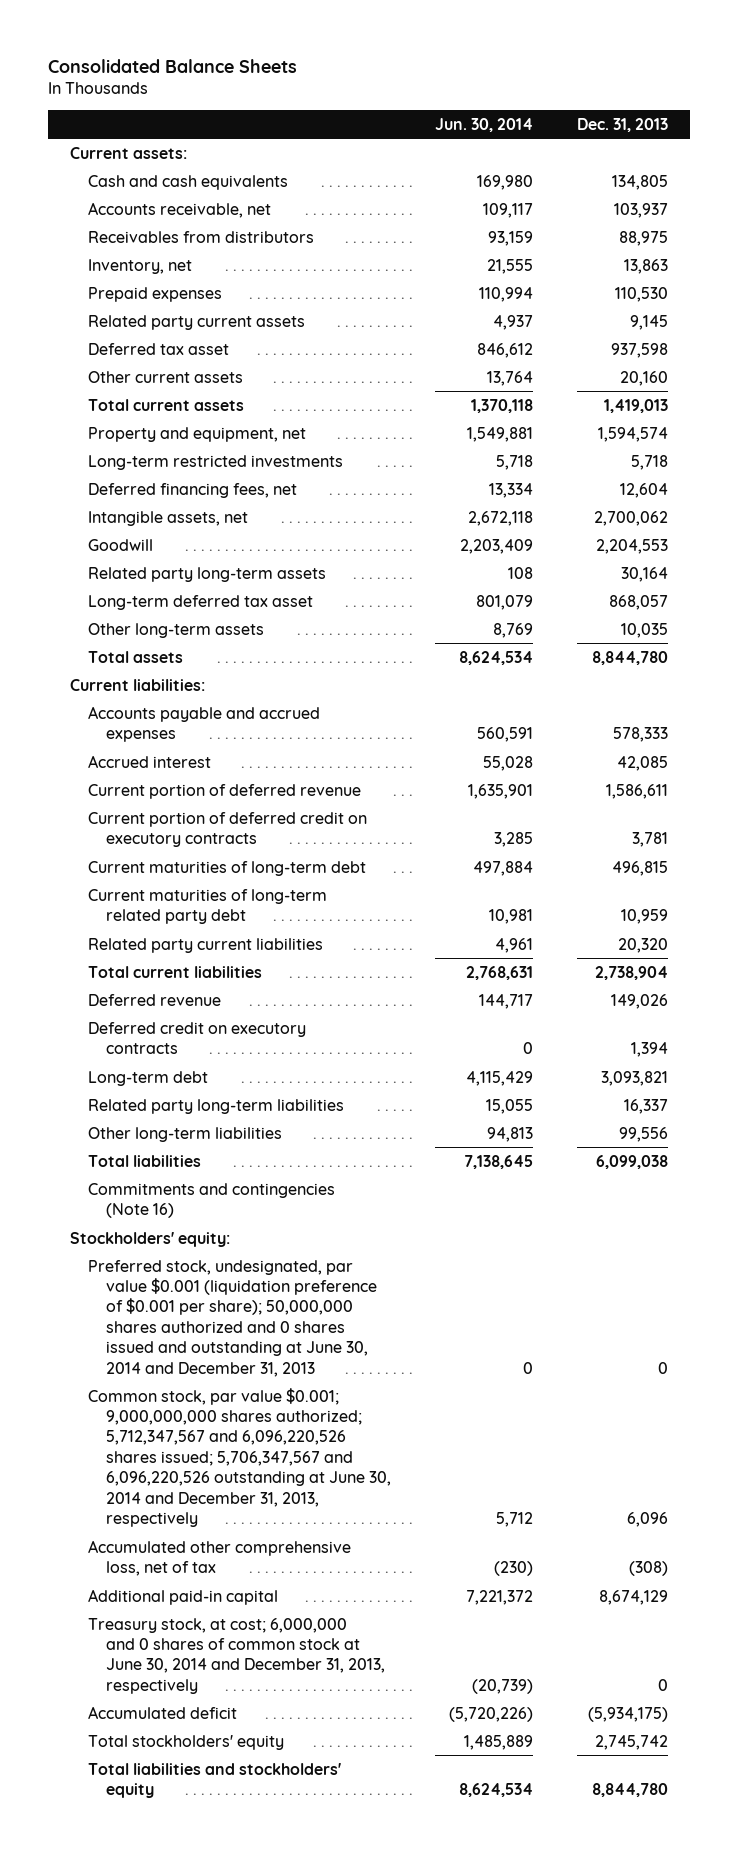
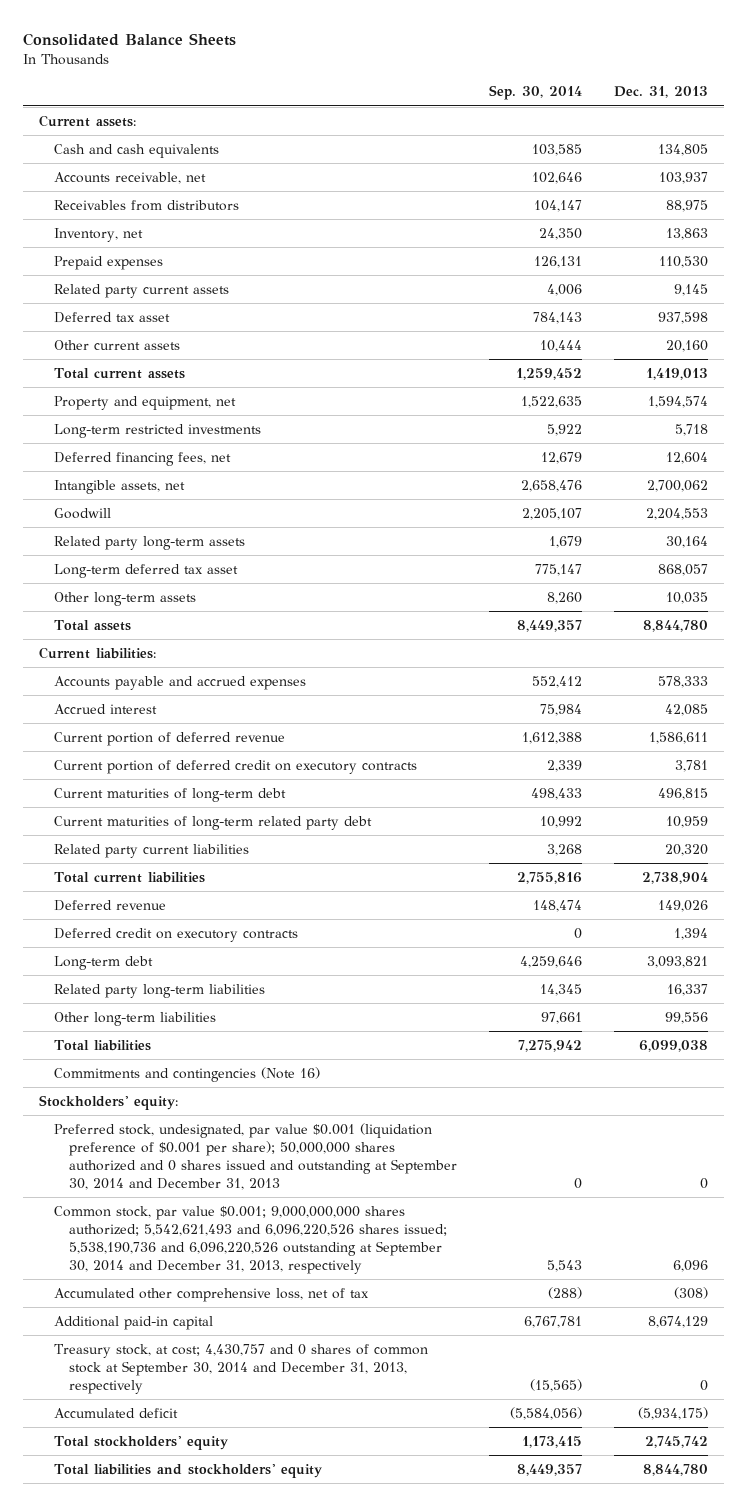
[434,117,533,132] Jun. 30, 2014 -> none
none -> [488,85,582,101] Sep. 30, 2014
[88,1259,377,1377] Preferred stock, undesignated, par value $0.001 (liquidation preference of $0.001 per share); 50,000,000 shares authorized and 0 shares issued and outstanding at June 30, 2014 and December 31, 2013 -> [53,1122,457,1190] Preferred stock, undesignated, par value $0.001 (liquidation preference of $0.001 per share); 50,000,000 shares authorized and 0 shares issued and outstanding at September 30, 2014 and December 31, 2013
[88,1387,391,1527] Common stock, par value $0.001; 9,000,000,000 shares authorized; 5,712,347,567 and 6,096,220,526 shares issued; 5,706,347,567 and 6,096,220,526 outstanding at June 30, 2014 and December 31, 2013, respectively -> [53,1205,447,1274] Common stock, par value $0.001; 9,000,000,000 shares authorized; 5,542,621,493 and 6,096,220,526 shares issued; 5,538,190,736 and 6,096,220,526 outstanding at September 30, 2014 and December 31, 2013, respectively
[88,1617,385,1694] Treasury stock, at cost; 6,000,000 and 0 shares of common stock at June 30, 2014 and December 31, 2013, respectively -> [53,1343,428,1394] Treasury stock, at cost; 4,430,757 and 0 shares of common stock at September 30, 2014 and December 31, 2013, respectively

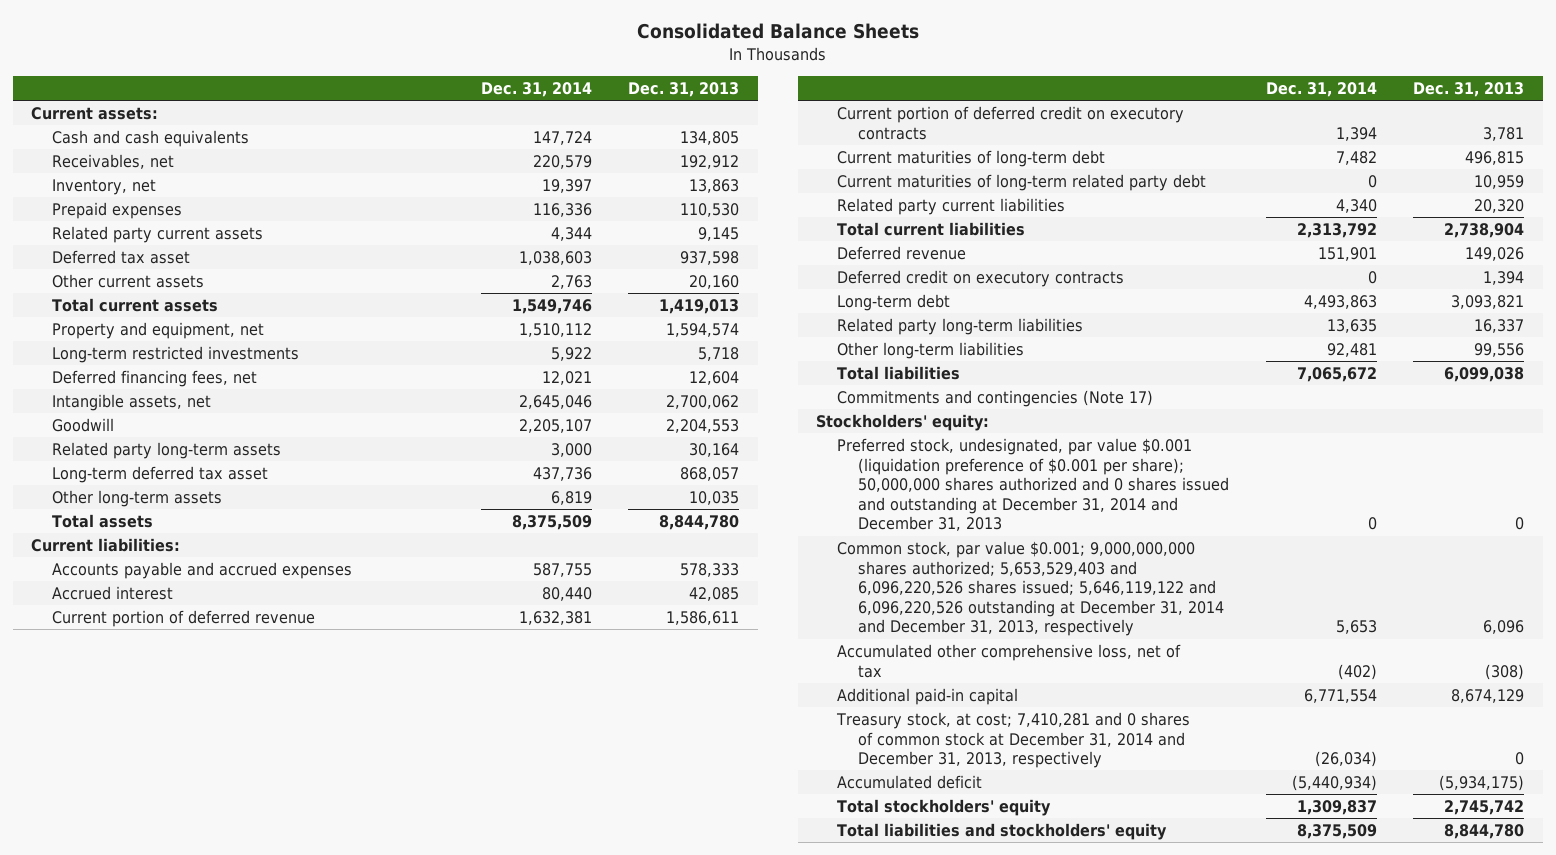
[488,85,582,101] Sep. 30, 2014 -> none
none -> [480,81,592,97] Dec. 31, 2014
[53,199,239,211] Receivables from distributors -> none
[53,171,206,184] Accounts receivable, net -> [52,153,175,169] Receivables, net
[658,171,708,184] 103,937 -> [680,154,740,169] 192,912
[53,1066,320,1082] Commitments and contingencies (Note 16) -> [837,389,1154,407] Commitments and contingencies (Note 17)
[53,1122,457,1190] Preferred stock, undesignated, par value $0.001 (liquidation preference of $0.001 per share); 50,000,000 shares authorized and 0 shares issued and outstanding at September 30, 2014 and December 31, 2013 -> [837,437,1229,532] Preferred stock, undesignated, par value $0.001 (liquidation preference of $0.001 per share); 50,000,000 shares authorized and 0 shares issued and outstanding at December 31, 2014 and December 31, 2013
[53,1205,447,1274] Common stock, par value $0.001; 9,000,000,000 shares authorized; 5,542,621,493 and 6,096,220,526 shares issued; 5,538,190,736 and 6,096,220,526 outstanding at September 30, 2014 and December 31, 2013, respectively -> [837,540,1224,637] Common stock, par value $0.001; 9,000,000,000 shares authorized; 5,653,529,403 and 6,096,220,526 shares issued; 5,646,119,122 and 6,096,220,526 outstanding at December 31, 2014 and December 31, 2013, respectively
[53,1343,428,1394] Treasury stock, at cost; 4,430,757 and 0 shares of common stock at September 30, 2014 and December 31, 2013, respectively -> [836,711,1191,769] Treasury stock, at cost; 7,410,281 and 0 shares of common stock at December 31, 2014 and December 31, 2013, respectively

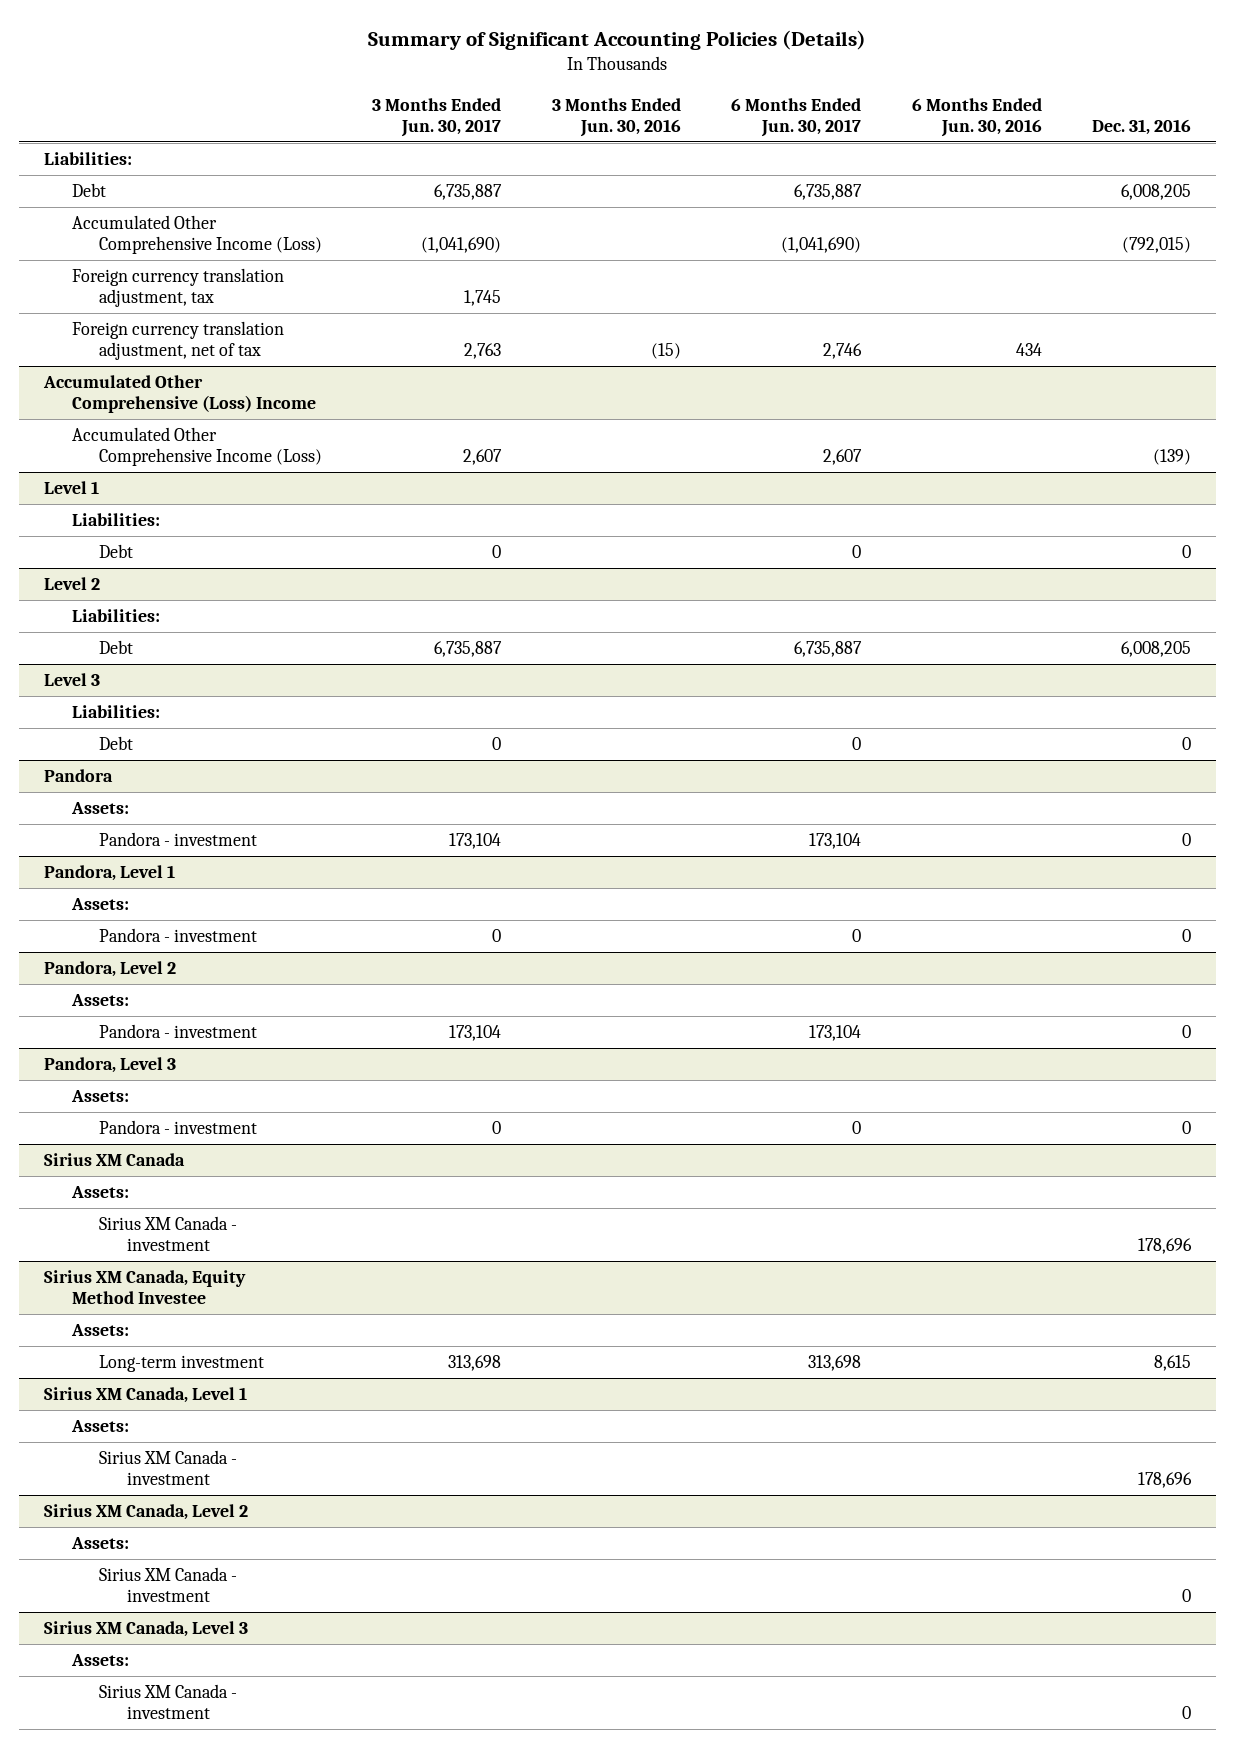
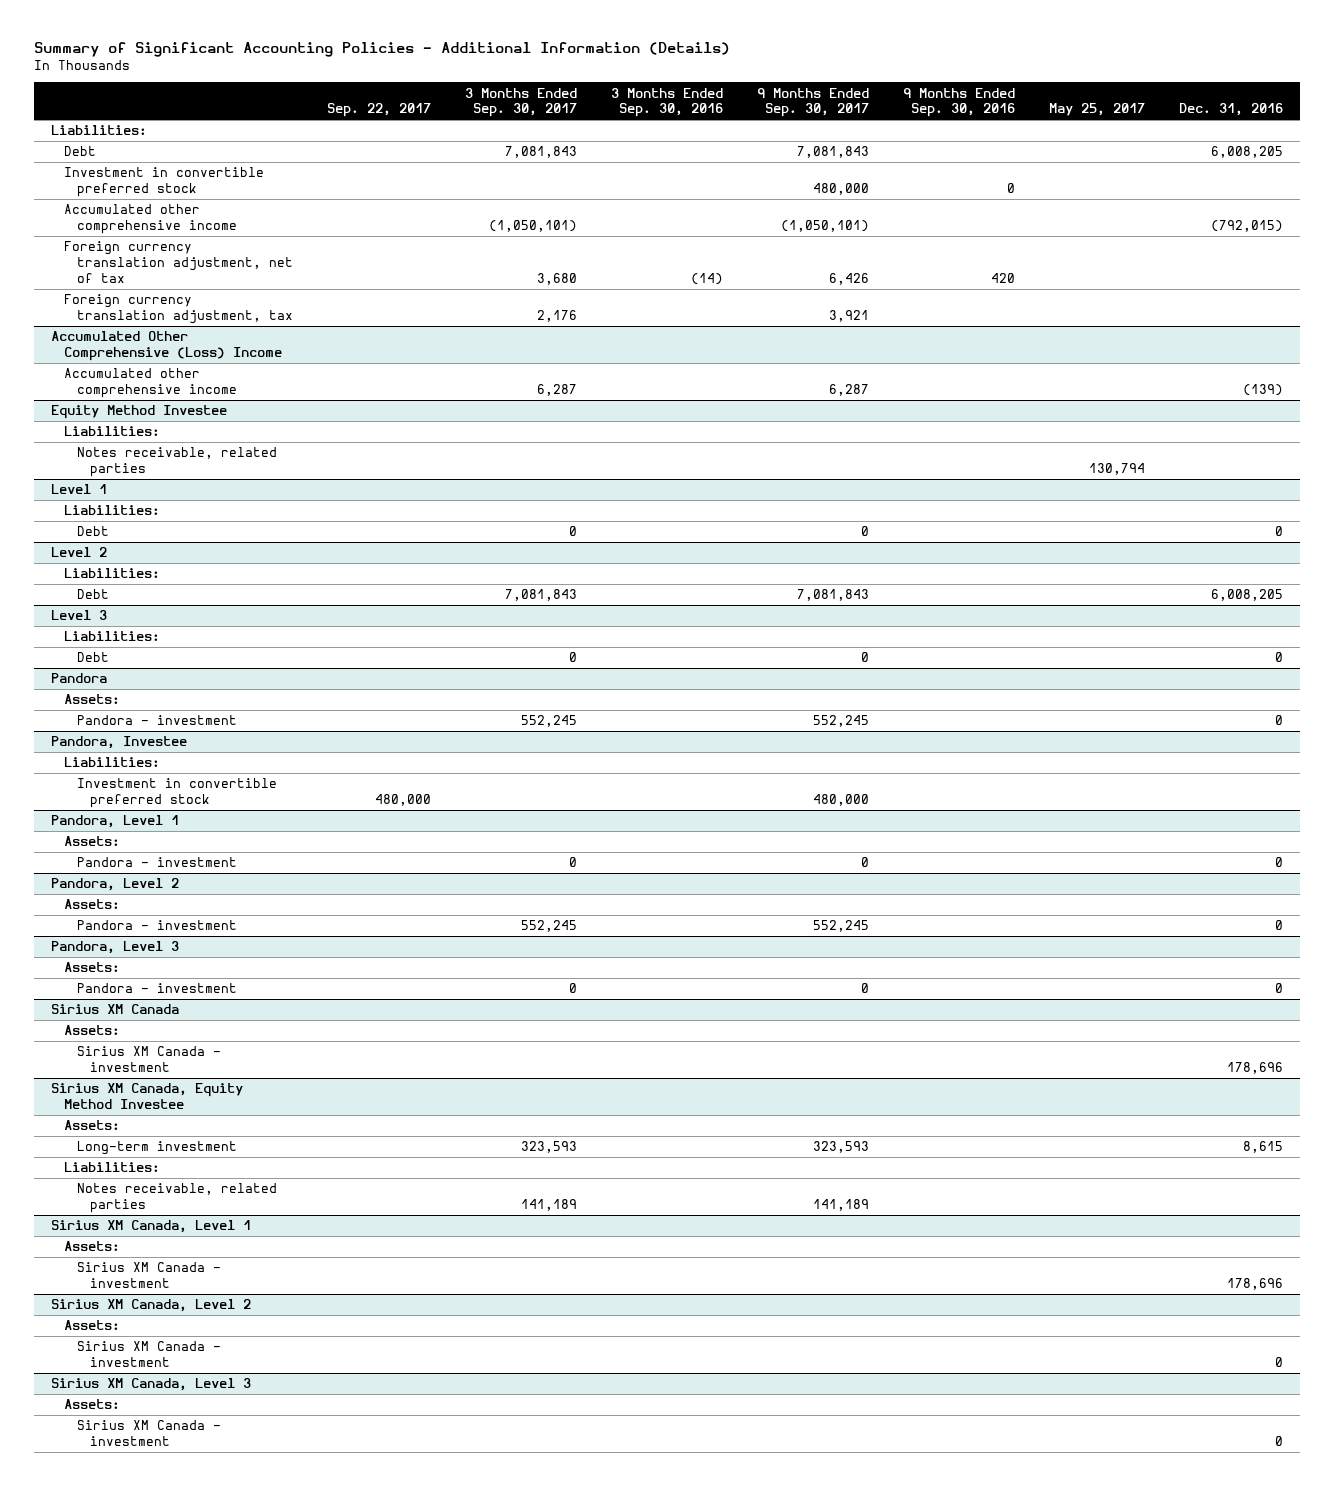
[368,30,867,51] Summary of Significant Accounting Policies (Details) -> [34,42,731,58] Summary of Significant Accounting Policies - Additional Information (Details)
[372,97,502,137] 3 Months Ended Jun. 30, 2017 -> none
[551,97,681,137] 3 Months Ended Jun. 30, 2016 -> none
[731,97,862,137] 6 Months Ended Jun. 30, 2017 -> none
[911,97,1042,137] 6 Months Ended Jun. 30, 2016 -> none
none -> [327,103,432,118] Sep. 22, 2017
none -> [465,87,578,118] 3 Months Ended Sep. 30, 2017
none -> [611,87,724,118] 3 Months Ended Sep. 30, 2016
none -> [757,87,870,118] 9 Months Ended Sep. 30, 2017
none -> [903,87,1016,118] 9 Months Ended Sep. 30, 2016
none -> [1049,103,1146,117] May 25, 2017
none -> [64,167,265,198] Investment in convertible preferred stock
[71,215,323,255] Accumulated Other Comprehensive Income (Loss) -> [64,204,237,235] Accumulated other comprehensive income
[71,268,284,308] Foreign currency translation adjustment, tax -> [64,294,293,325] Foreign currency translation adjustment, tax
[71,427,323,467] Accumulated Other Comprehensive Income (Loss) -> [64,368,237,399] Accumulated other comprehensive income
none -> [51,405,228,420] Equity Method Investee
none -> [64,426,161,437] Liabilities:
none -> [76,447,277,478] Notes receivable, related parties
none -> [51,736,188,750] Pandora, Investee
none -> [64,757,161,768] Liabilities:
none -> [76,778,277,809] Investment in convertible preferred stock
none -> [64,1162,161,1173] Liabilities:
none -> [76,1183,277,1214] Notes receivable, related parties

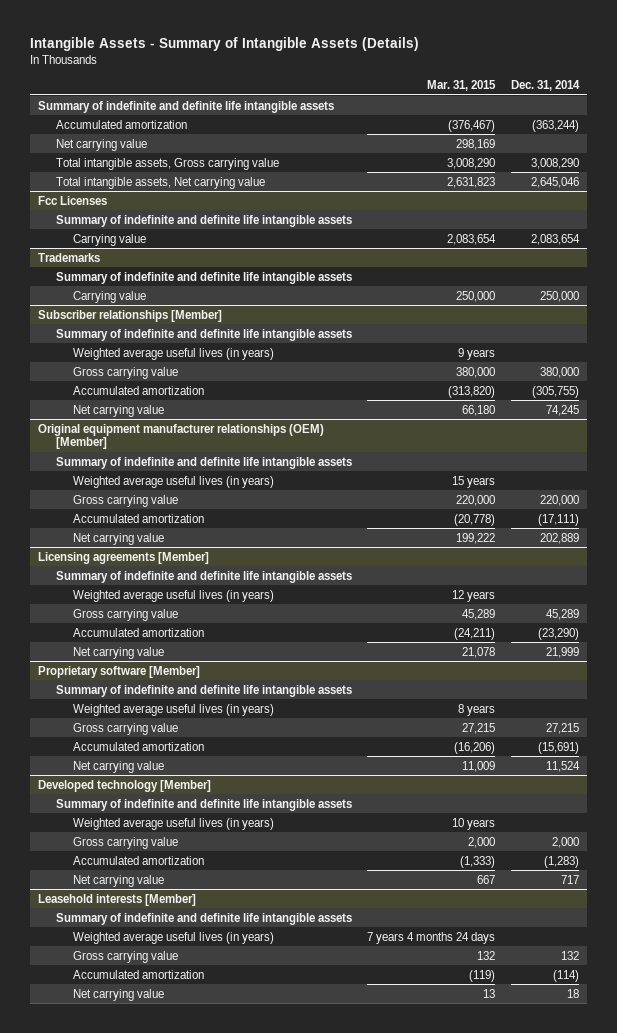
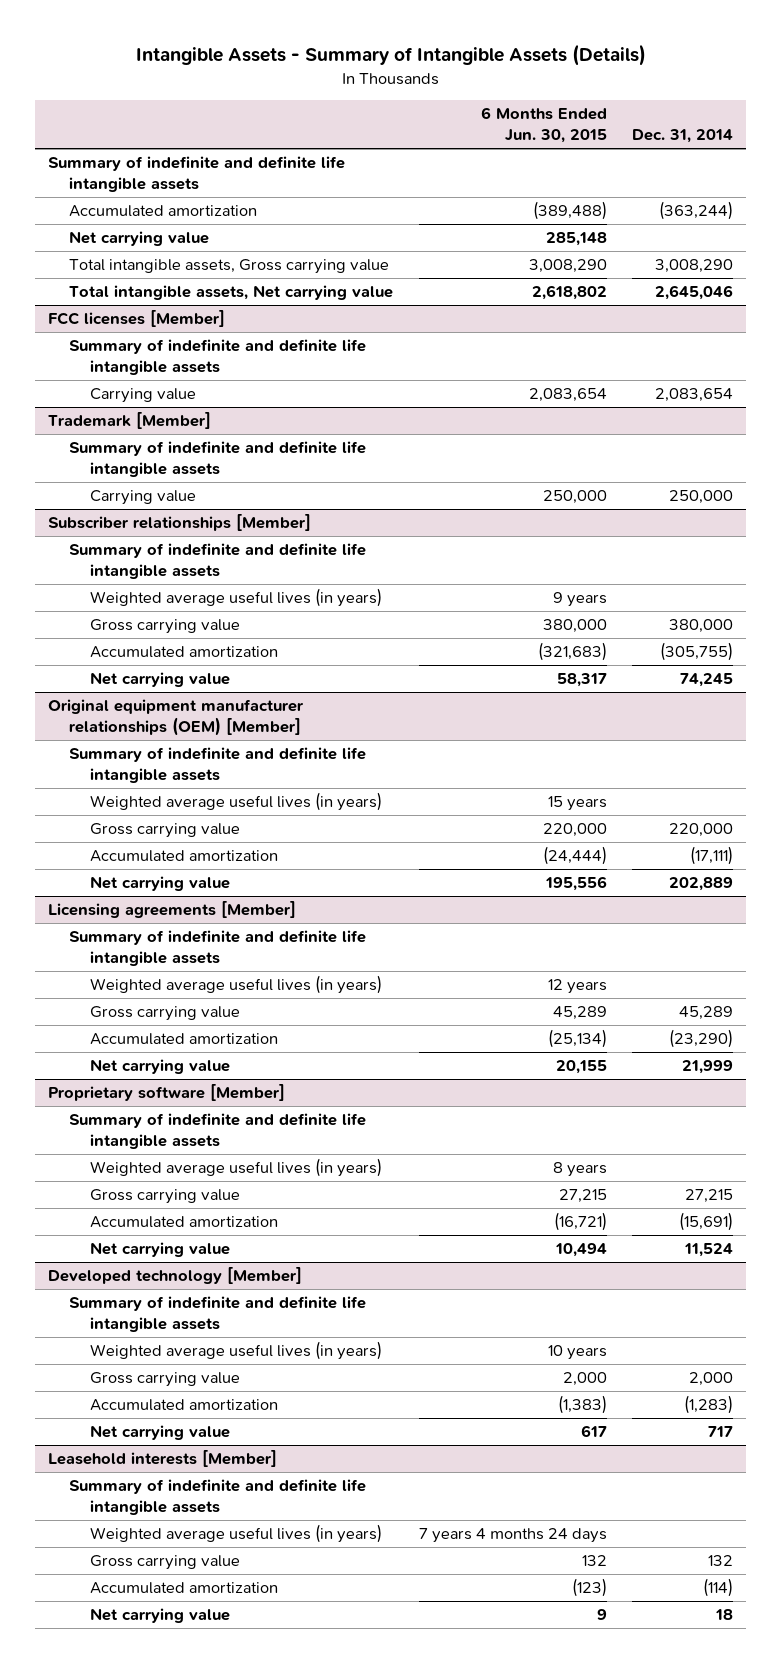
[427,80,497,92] Mar. 31, 2015 -> none
none -> [480,107,607,144] 6 Months Ended Jun. 30, 2015
[37,195,107,205] Fcc Licenses -> [47,310,225,328] FCC licenses [Member]
[37,252,100,262] Trademarks -> [47,412,211,430] Trademark [Member]

